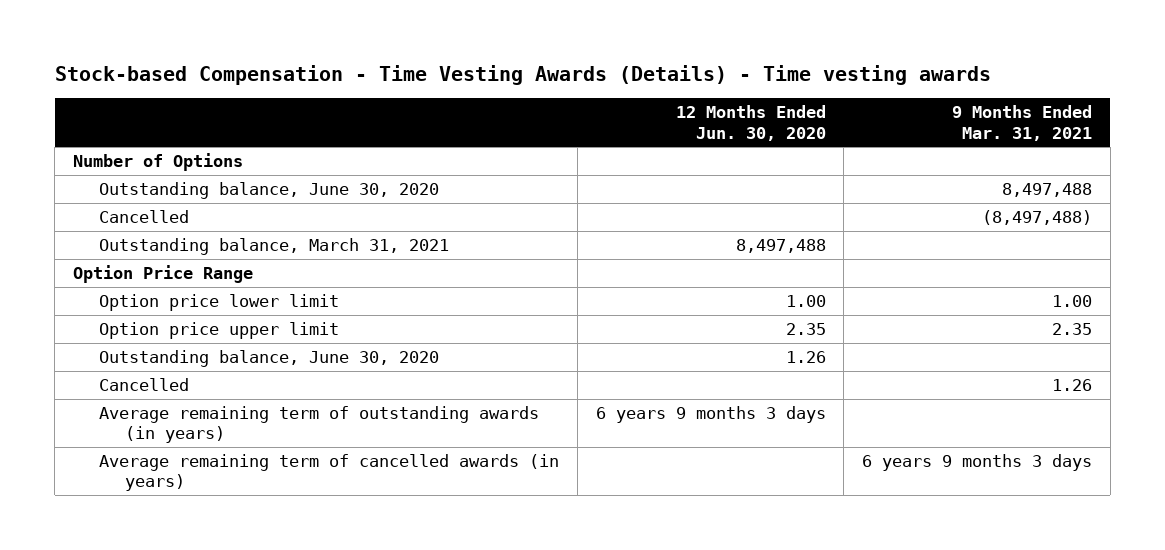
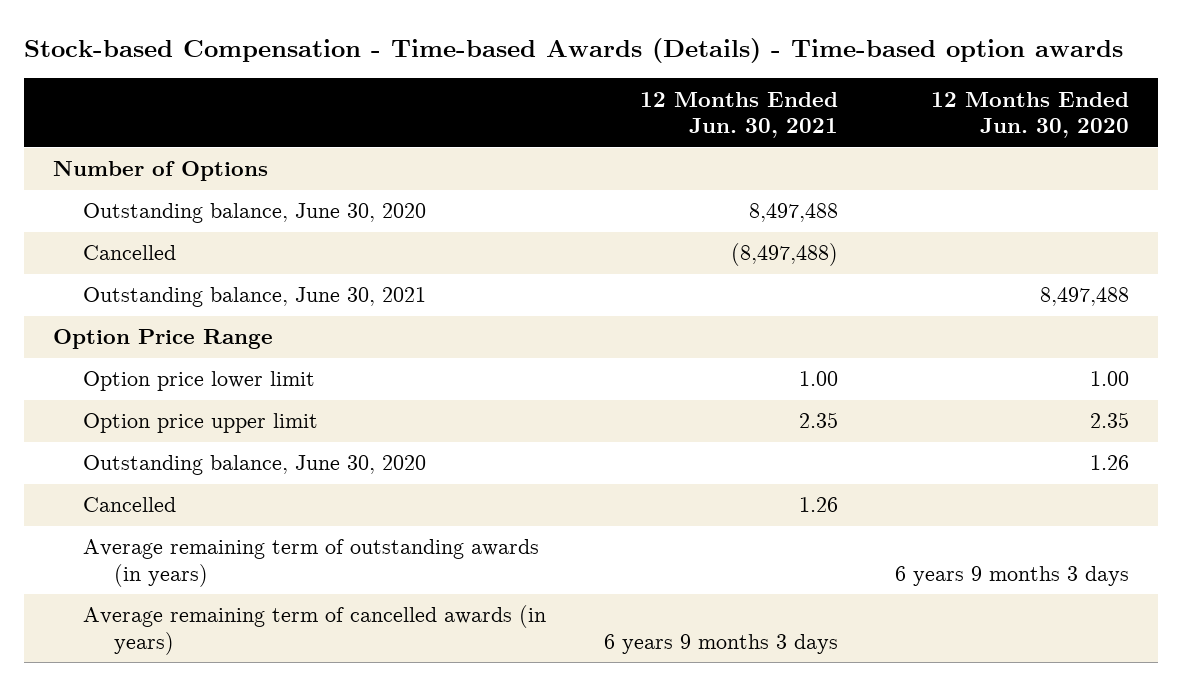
[54,65,991,86] Stock-based Compensation - Time Vesting Awards (Details) - Time vesting awards -> [23,37,1123,63] Stock-based Compensation - Time-based Awards (Details) - Time-based option awards
[952,105,1093,141] 9 Months Ended Mar. 31, 2021 -> none
none -> [639,91,838,138] 12 Months Ended Jun. 30, 2021
[99,238,450,256] Outstanding balance, March 31, 2021 -> [83,287,427,308] Outstanding balance, June 30, 2021

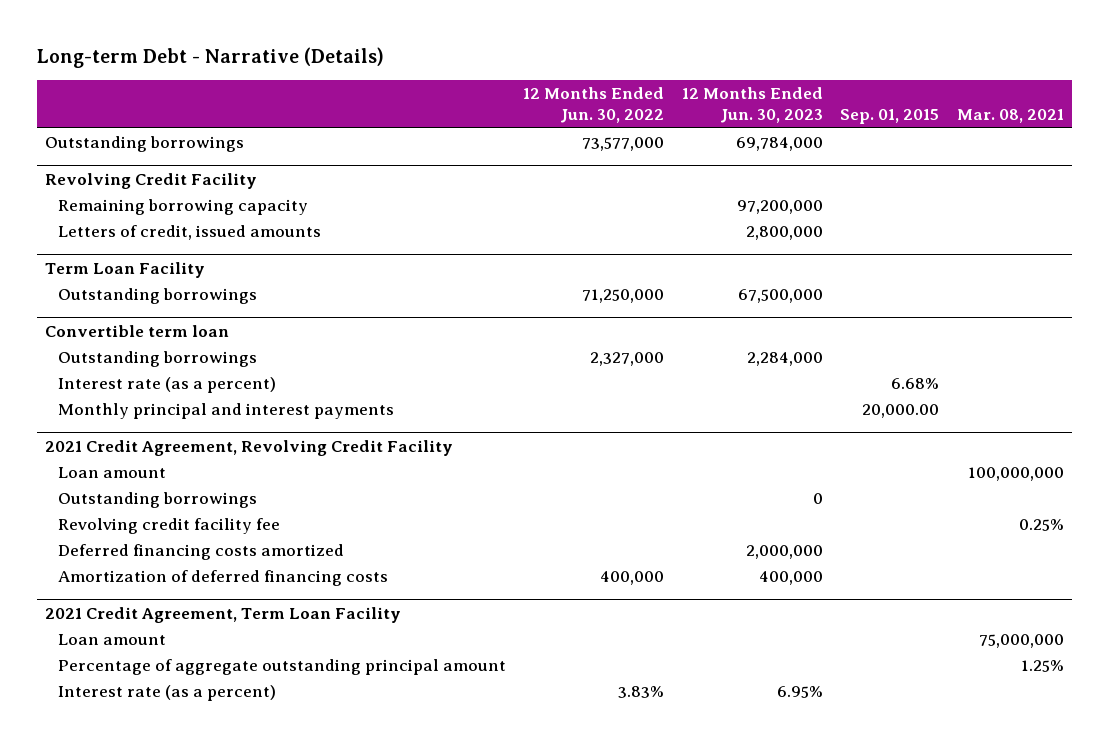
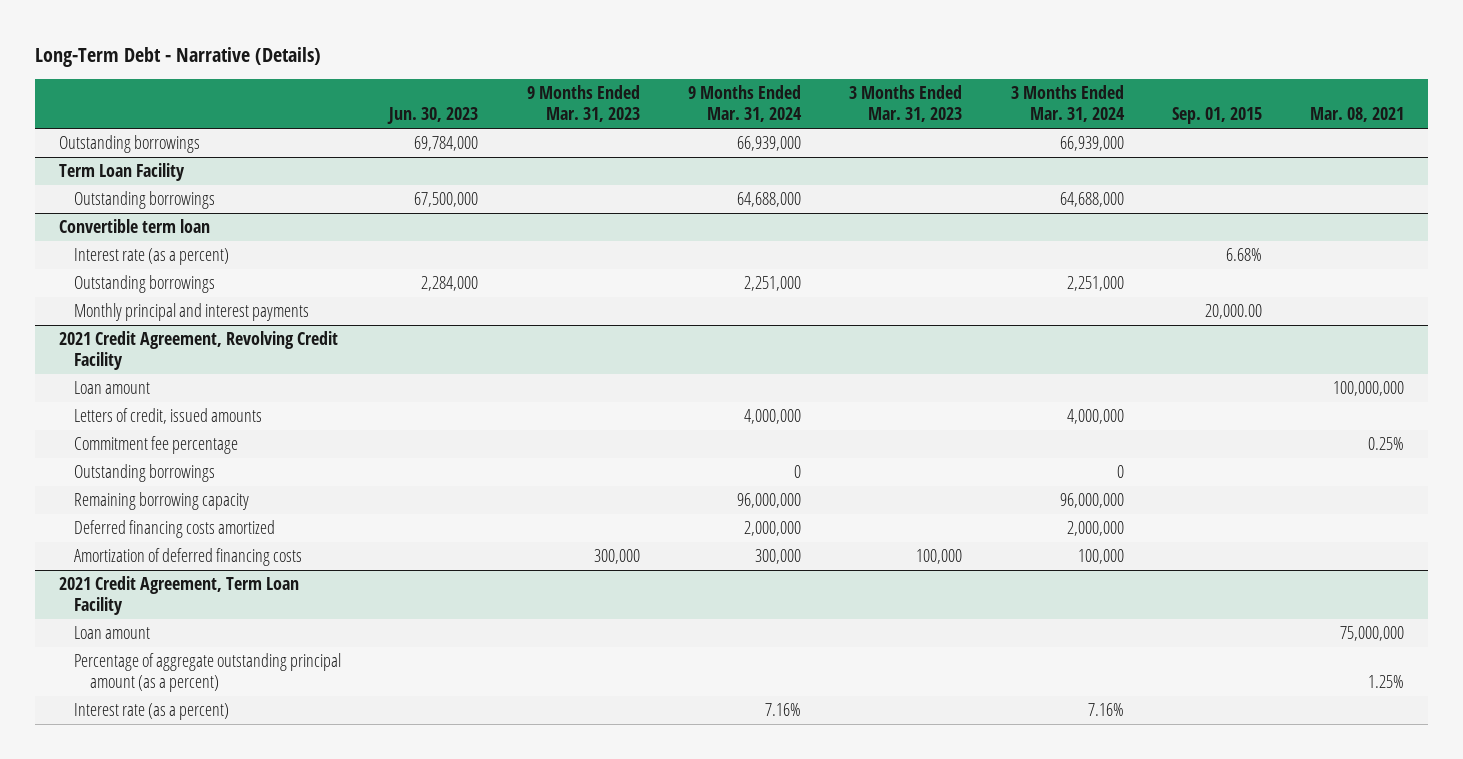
[36,46,384,68] Long-term Debt - Narrative (Details) -> [34,46,321,67] Long-Term Debt - Narrative (Details)
[523,86,665,124] 12 Months Ended Jun. 30, 2022 -> none
[681,86,823,124] 12 Months Ended Jun. 30, 2023 -> none
none -> [387,107,479,125] Jun. 30, 2023
none -> [526,85,640,123] 9 Months Ended Mar. 31, 2023
none -> [688,85,803,123] 9 Months Ended Mar. 31, 2024
none -> [849,85,963,123] 3 Months Ended Mar. 31, 2023
none -> [1010,85,1125,123] 3 Months Ended Mar. 31, 2024
[45,172,258,189] Revolving Credit Facility -> none
[57,199,308,216] Remaining borrowing capacity -> none
[57,225,321,241] Letters of credit, issued amounts -> none
[57,351,257,368] Outstanding borrowings -> [74,275,216,294] Outstanding borrowings
none -> [74,408,263,425] Letters of credit, issued amounts
none -> [74,436,239,455] Commitment fee percentage
[57,518,280,535] Revolving credit facility fee -> none
none -> [74,492,250,511] Remaining borrowing capacity
[57,659,506,676] Percentage of aggregate outstanding principal amount -> [74,653,342,693] Percentage of aggregate outstanding principal amount (as a percent)

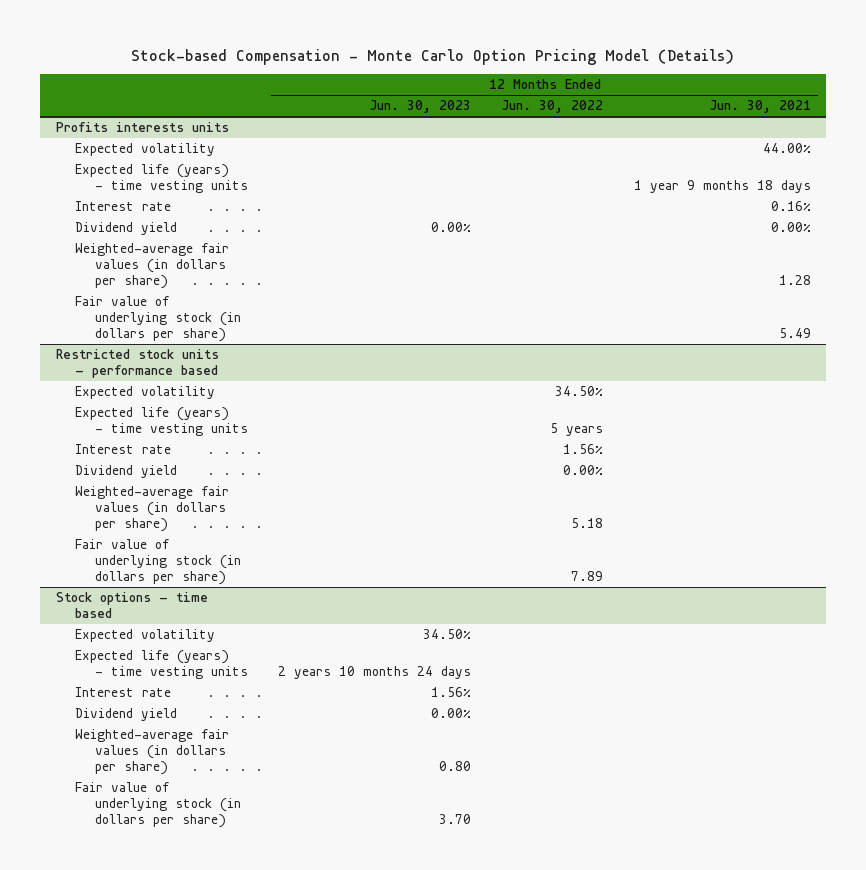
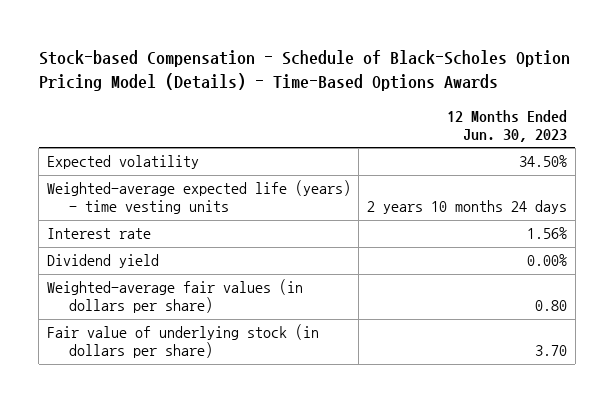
[131,48,735,65] Stock-based Compensation - Monte Carlo Option Pricing Model (Details) -> [38,49,570,91] Stock-based Compensation - Schedule of Black-Scholes Option Pricing Model (Details) - Time-Based Options Awards
[502,100,604,114] Jun. 30, 2022 -> none
[709,100,811,114] Jun. 30, 2021 -> none
[55,122,229,133] Profits interests units -> none
[75,143,216,157] Expected volatility -> none
[75,164,248,193] Expected life (years) - time vesting units -> none
[75,201,172,212] Interest rate -> none
[75,222,178,236] Dividend yield -> none
[75,243,230,289] Weighted-average fair values (in dollars per share) -> none
[75,296,241,342] Fair value of underlying stock (in dollars per share) -> none
[55,349,219,378] Restricted stock units - performance based -> none
[75,386,216,400] Expected volatility -> none
[75,407,248,436] Expected life (years) - time vesting units -> none
[75,444,172,455] Interest rate -> none
[75,465,178,479] Dividend yield -> none
[75,486,230,532] Weighted-average fair values (in dollars per share) -> none
[75,539,241,585] Fair value of underlying stock (in dollars per share) -> none
[55,592,208,618] Stock options - time based -> none
[75,650,248,679] Expected life (years) - time vesting units -> [46,180,351,215] Weighted-average expected life (years) - time vesting units

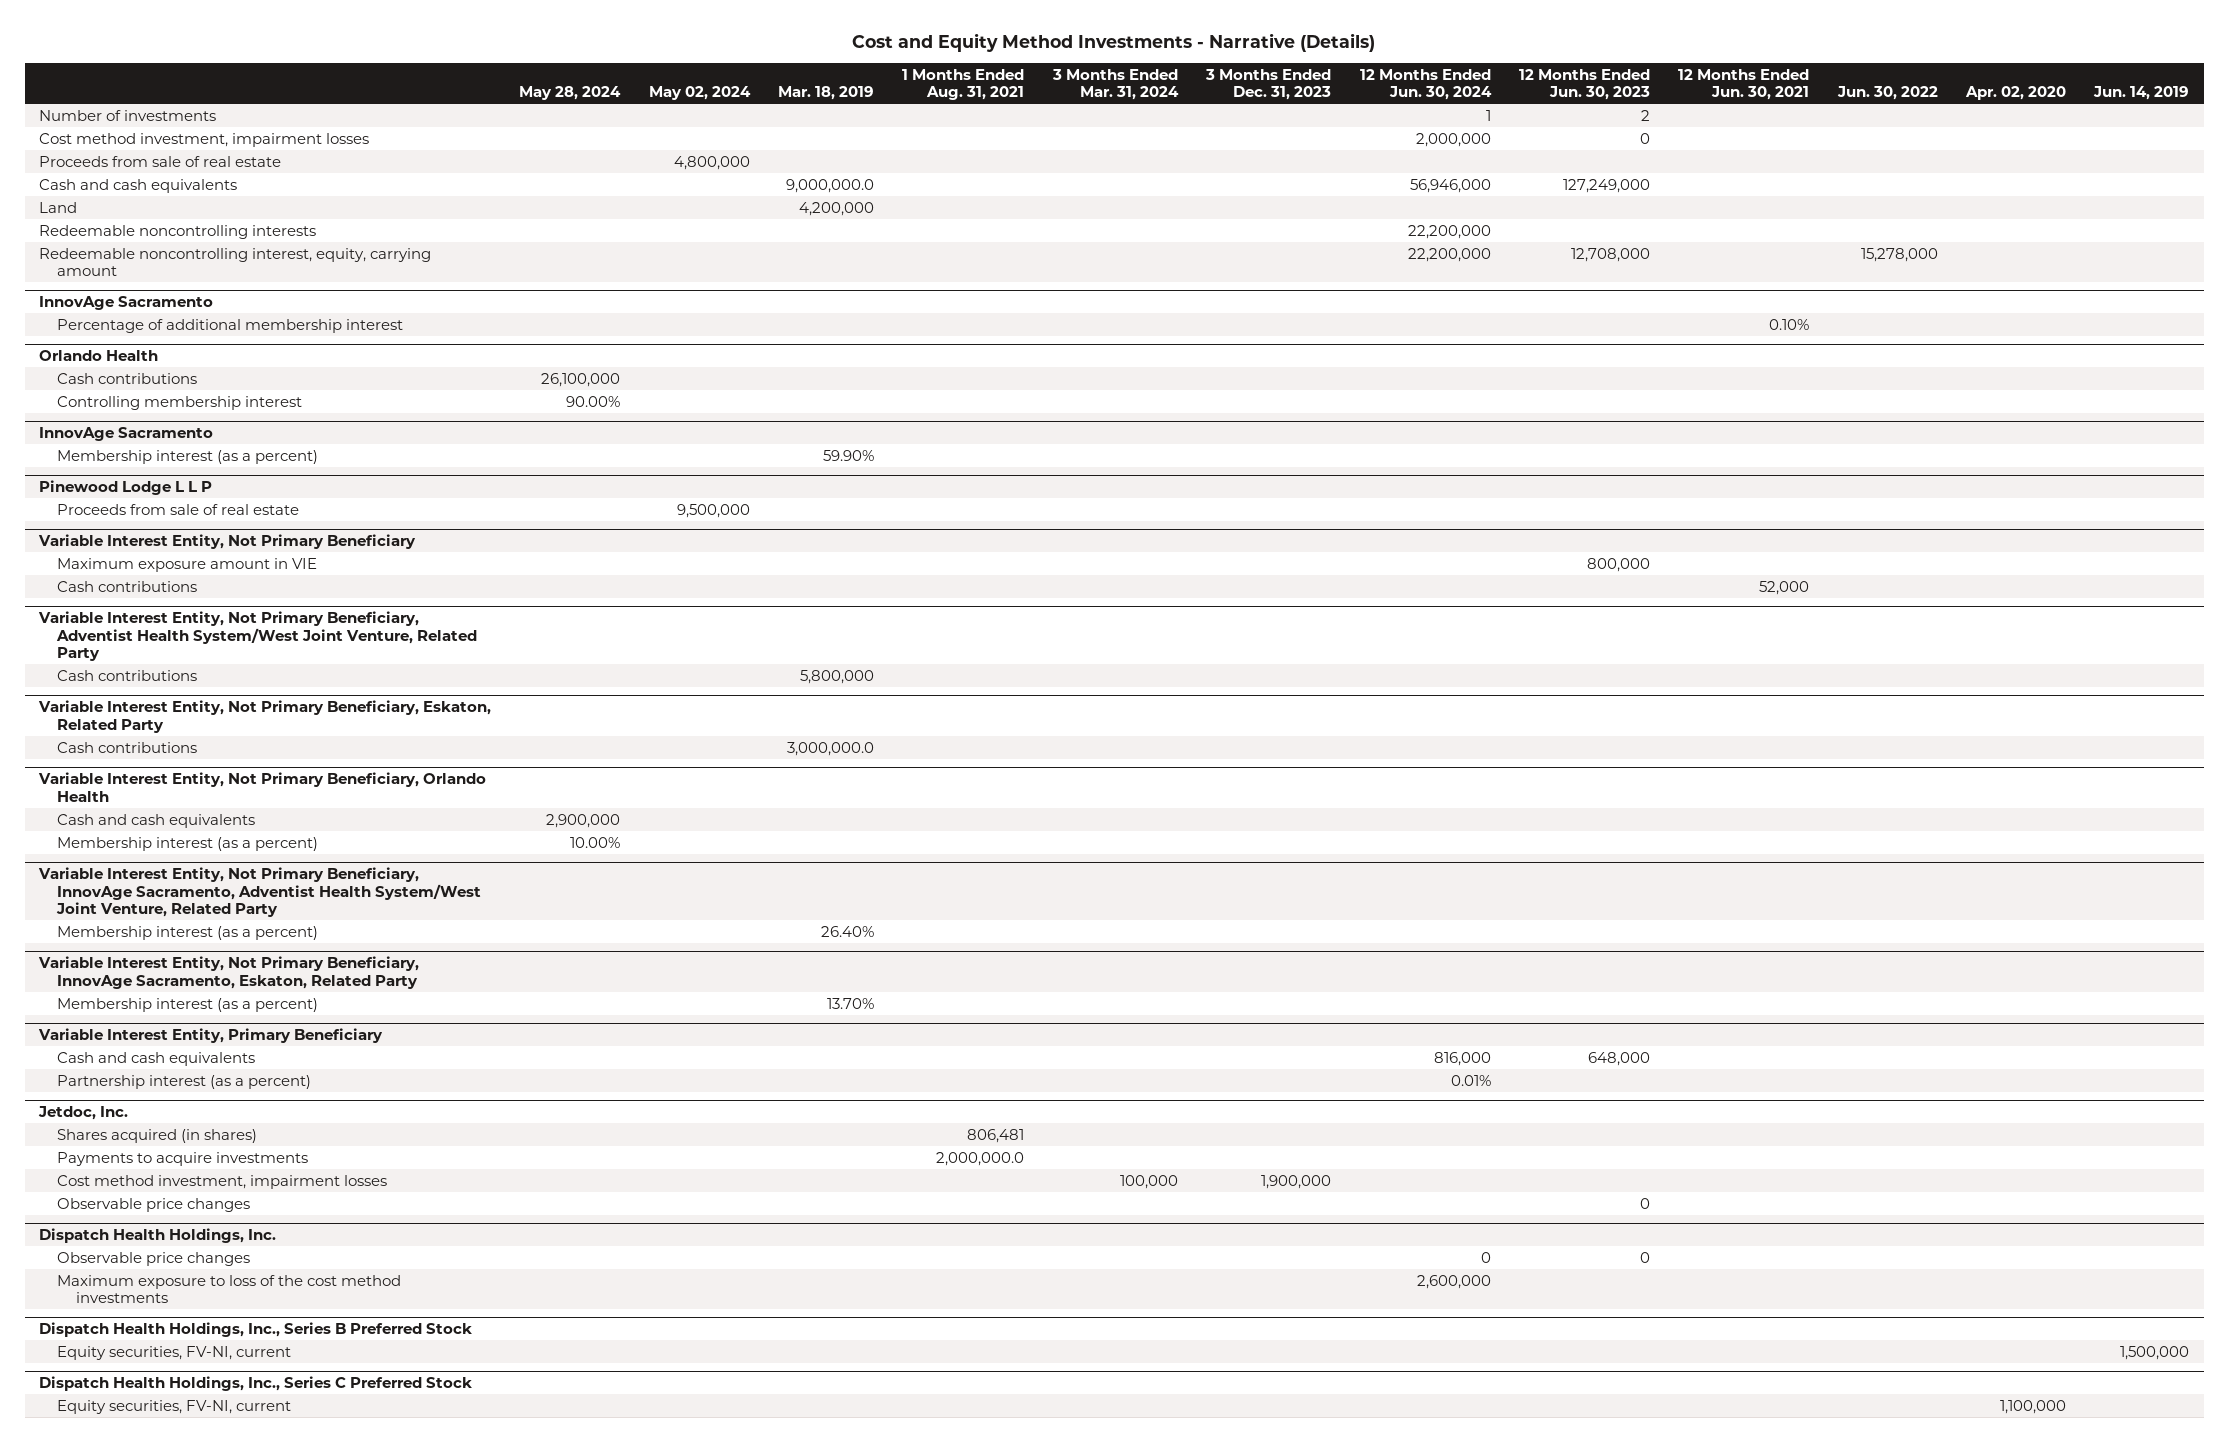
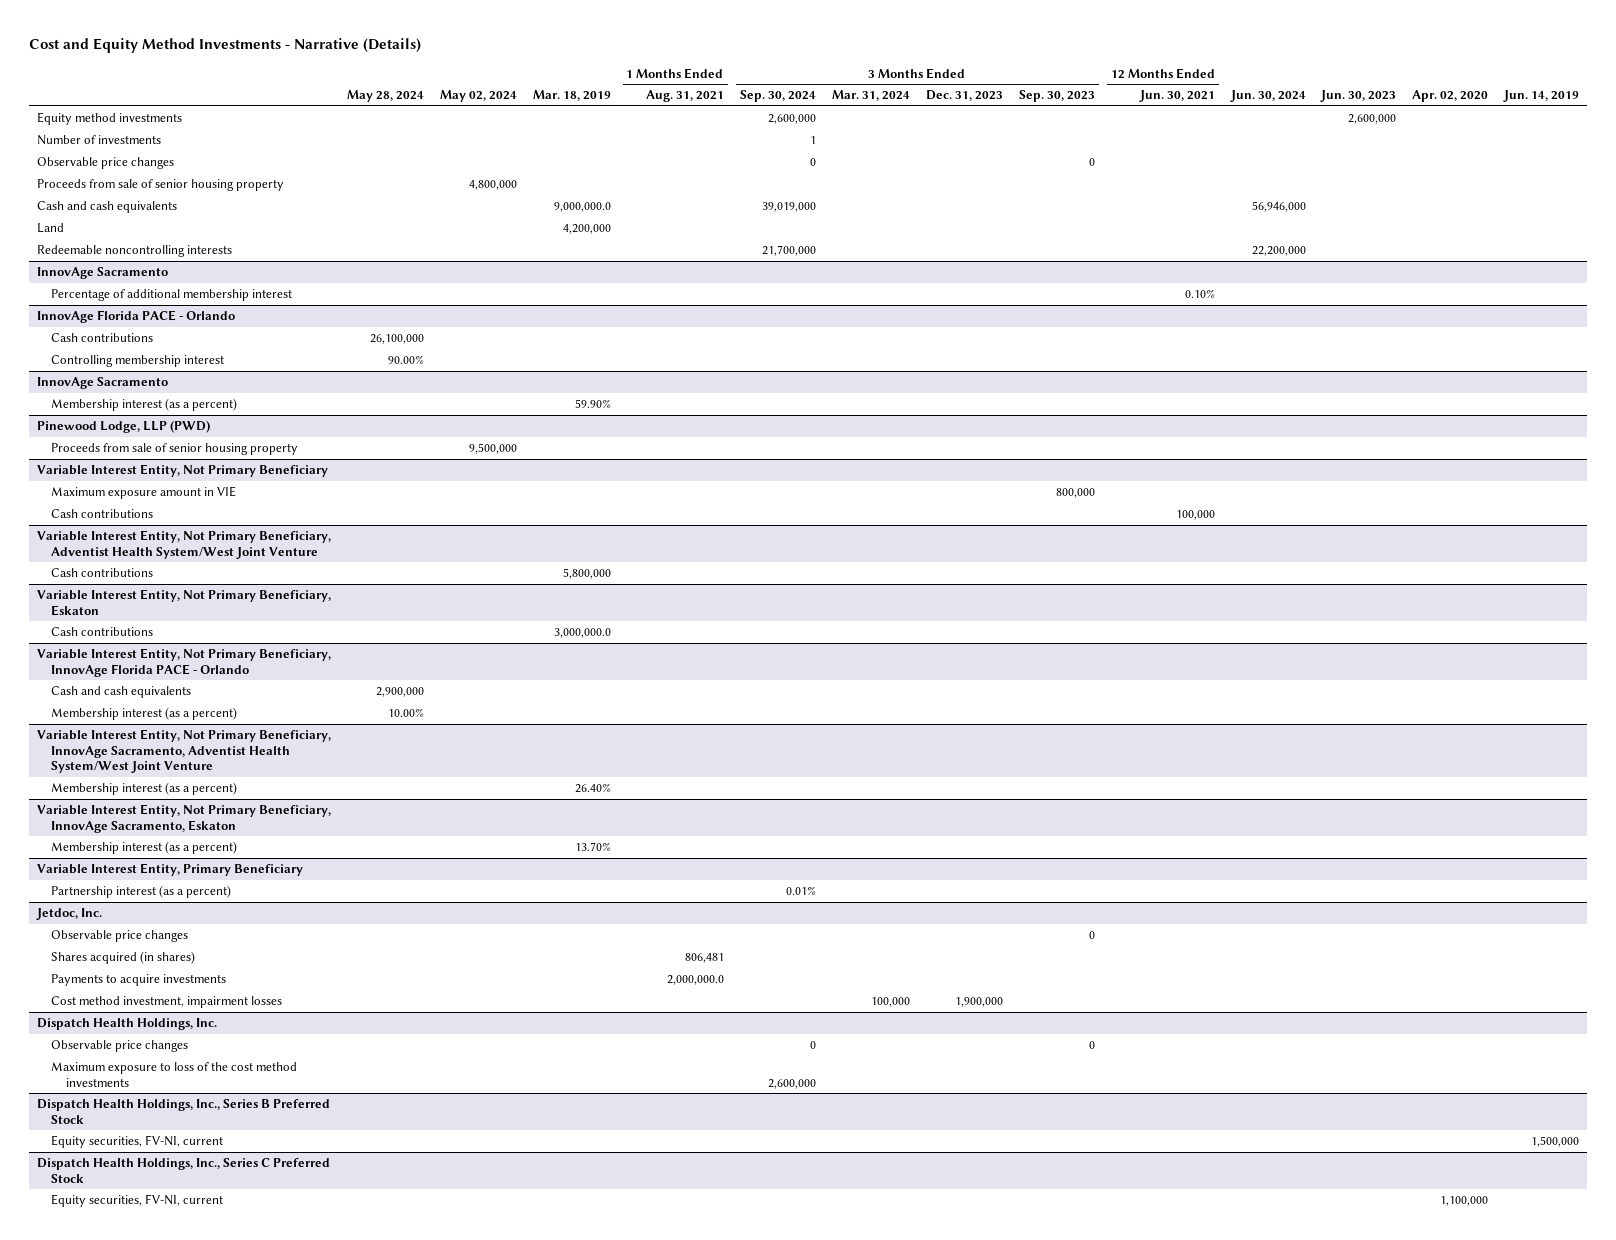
[1359,68,1492,101] 12 Months Ended Jun. 30, 2024 -> none
[1518,68,1650,101] 12 Months Ended Jun. 30, 2023 -> none
[1836,86,1938,101] Jun. 30, 2022 -> none
none -> [739,90,816,103] Sep. 30, 2024
none -> [1018,90,1095,103] Sep. 30, 2023
none -> [1229,90,1306,103] Jun. 30, 2024
none -> [1320,90,1397,103] Jun. 30, 2023
none -> [37,112,183,126] Equity method investments
[39,132,370,147] Cost method investment, impairment losses -> none
none -> [37,157,175,170] Observable price changes
[39,155,282,167] Proceeds from sale of real estate -> [37,179,285,192] Proceeds from sale of senior housing property
[39,247,432,276] Redeemable noncontrolling interest, equity, carrying amount -> none
[39,350,159,362] Orlando Health -> [37,310,236,324] InnovAge Florida PACE - Orlando
[39,480,213,496] Pinewood Lodge L L P -> [37,420,211,434] Pinewood Lodge, LLP (PWD)
[57,503,300,515] Proceeds from sale of real estate -> [51,443,299,456] Proceeds from sale of senior housing property
[1759,580,1810,595] 52,000 -> [1175,510,1215,521] 100,000
[38,611,478,662] Variable Interest Entity, Not Primary Beneficiary, Adventist Health System/West Joint Venture, Related Party -> [37,530,332,559] Variable Interest Entity, Not Primary Beneficiary, Adventist Health System/West Joint Venture
[38,700,492,733] Variable Interest Entity, Not Primary Beneficiary, Eskaton, Related Party -> [37,589,332,616] Variable Interest Entity, Not Primary Beneficiary, Eskaton
[38,772,487,802] Variable Interest Entity, Not Primary Beneficiary, Orlando Health -> [37,648,332,677] Variable Interest Entity, Not Primary Beneficiary, InnovAge Florida PACE - Orlando
[38,867,482,918] Variable Interest Entity, Not Primary Beneficiary, InnovAge Sacramento, Adventist Health System/West Joint Venture, Related Party -> [37,729,332,774] Variable Interest Entity, Not Primary Beneficiary, InnovAge Sacramento, Adventist Health System/West Joint Venture
[38,956,420,989] Variable Interest Entity, Not Primary Beneficiary, InnovAge Sacramento, Eskaton, Related Party -> [37,804,332,833] Variable Interest Entity, Not Primary Beneficiary, InnovAge Sacramento, Eskaton
[57,1051,256,1066] Cash and cash equivalents -> none
[57,1197,251,1212] Observable price changes -> [51,930,189,943] Observable price changes

